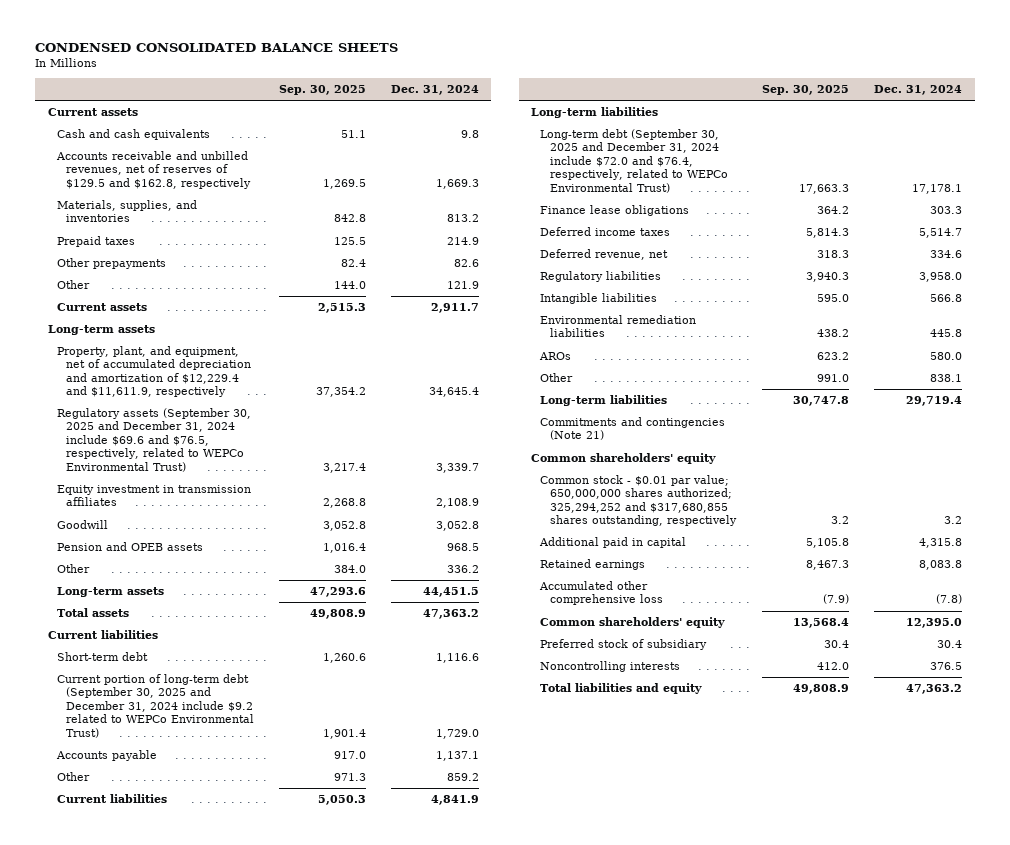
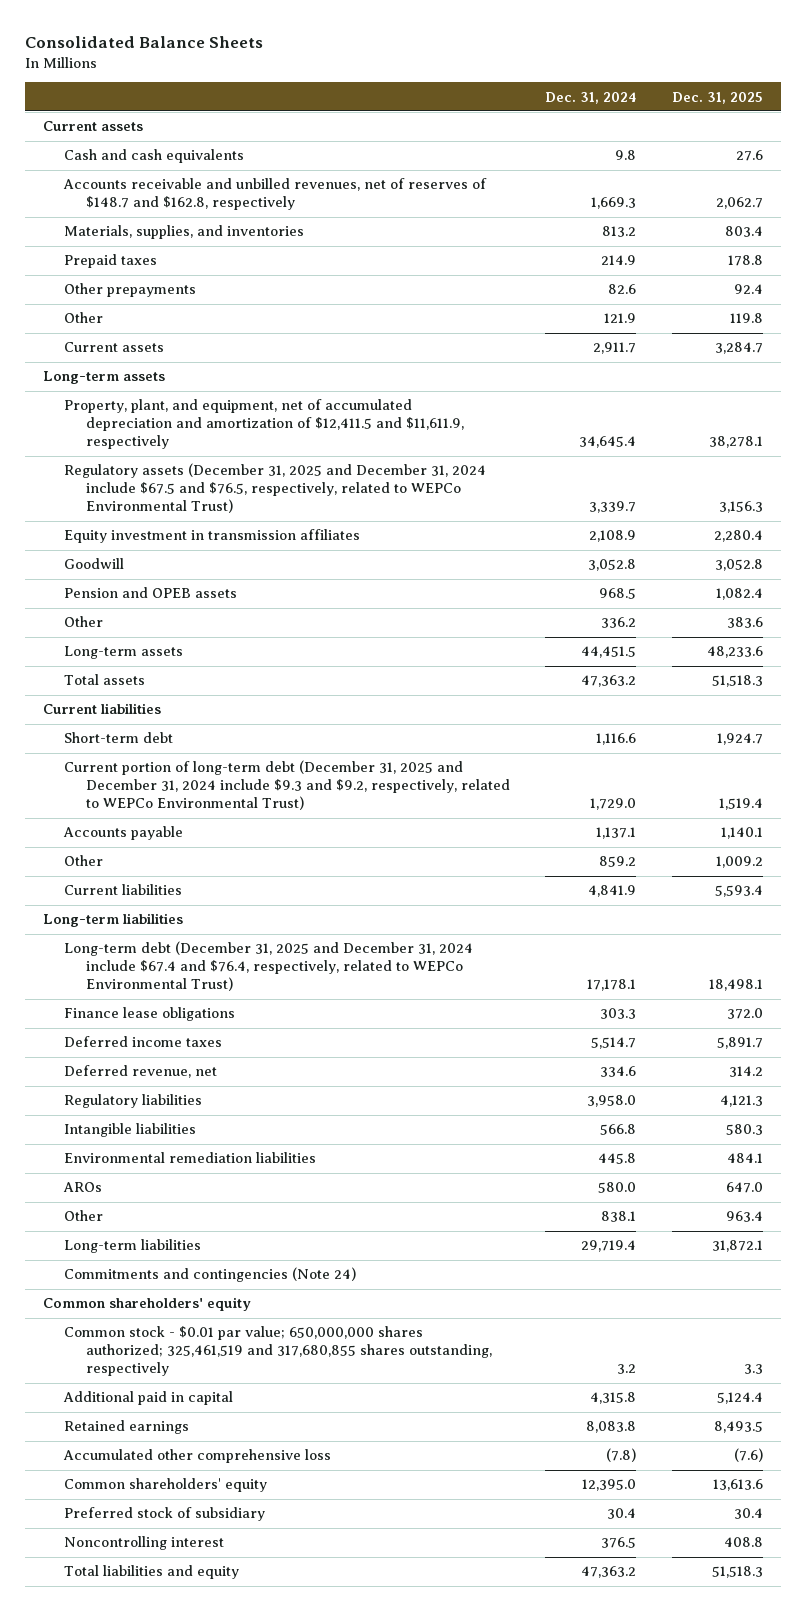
[35,43,399,53] CONDENSED CONSOLIDATED BALANCE SHEETS -> [25,35,264,48] Consolidated Balance Sheets
[278,85,366,96] Sep. 30, 2025 -> none
none -> [672,91,764,104] Dec. 31, 2025
[55,151,252,189] Accounts receivable and unbilled revenues, net of reserves of $129.5 and $162.8, respectively -> [63,178,488,211] Accounts receivable and unbilled revenues, net of reserves of $148.7 and $162.8, respectively
[56,346,252,398] Property, plant, and equipment, net of accumulated depreciation and amortization of $12,229.4 and $11,611.9, respectively -> [64,399,464,450] Property, plant, and equipment, net of accumulated depreciation and amortization of $12,411.5 and $11,611.9, respectively
[56,408,251,472] Regulatory assets (September 30, 2025 and December 31, 2024 include $69.6 and $76.5, respectively, related to WEPCo Environmental Trust) -> [64,463,487,514] Regulatory assets (December 31, 2025 and December 31, 2024 include $67.5 and $76.5, respectively, related to WEPCo Environmental Trust)
[56,674,255,738] Current portion of long-term debt (September 30, 2025 and December 31, 2024 include $9.2 related to WEPCo Environmental Trust) -> [64,760,510,811] Current portion of long-term debt (December 31, 2025 and December 31, 2024 include $9.3 and $9.2, respectively, related to WEPCo Environmental Trust)
[540,129,728,193] Long-term debt (September 30, 2025 and December 31, 2024 include $72.0 and $76.4, respectively, related to WEPCo Environmental Trust) -> [64,941,474,992] Long-term debt (December 31, 2025 and December 31, 2024 include $67.4 and $76.4, respectively, related to WEPCo Environmental Trust)
[540,417,726,441] Commitments and contingencies (Note 21) -> [64,1267,357,1283] Commitments and contingencies (Note 24)
[540,475,737,527] Common stock - $0.01 par value; 650,000,000 shares authorized; 325,294,252 and $317,680,855 shares outstanding, respectively -> [64,1326,492,1377] Common stock - $0.01 par value; 650,000,000 shares authorized; 325,461,519 and 317,680,855 shares outstanding, respectively
[540,661,681,673] Noncontrolling interests -> [64,1536,225,1551] Noncontrolling interest

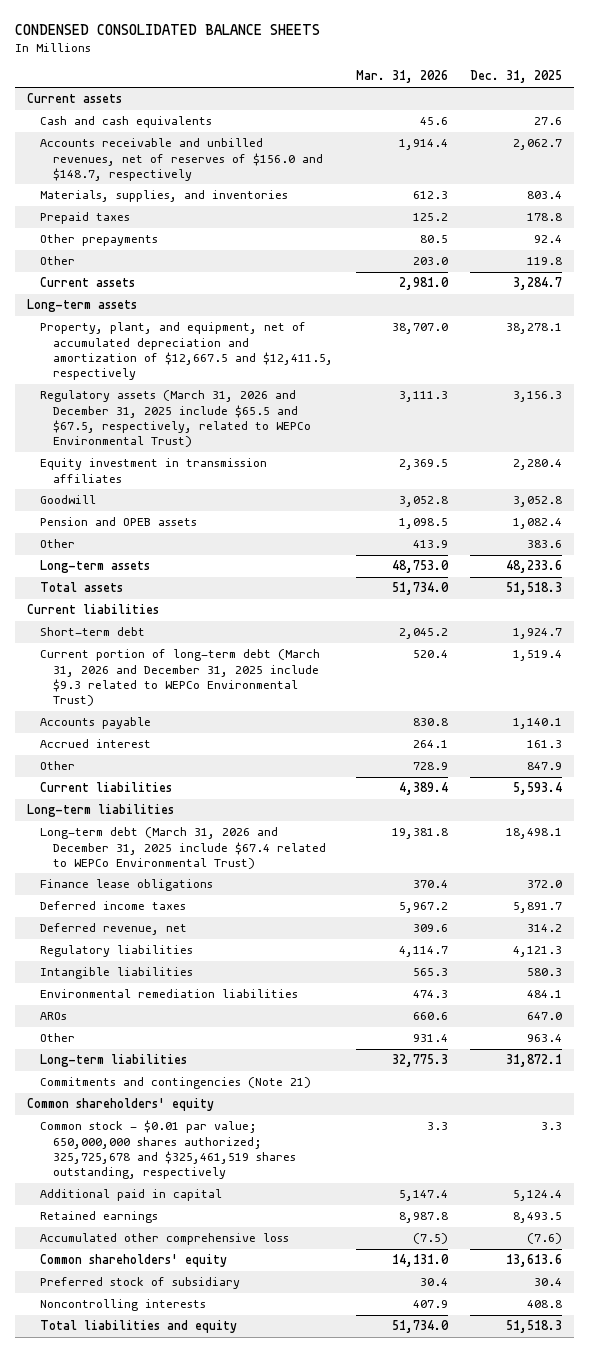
[25,35,264,48] Consolidated Balance Sheets -> [15,24,321,36] CONDENSED CONSOLIDATED BALANCE SHEETS
[545,91,637,104] Dec. 31, 2024 -> none
none -> [355,70,448,84] Mar. 31, 2026
[63,178,488,211] Accounts receivable and unbilled revenues, net of reserves of $148.7 and $162.8, respectively -> [39,138,323,181] Accounts receivable and unbilled revenues, net of reserves of $156.0 and $148.7, respectively
[64,399,464,450] Property, plant, and equipment, net of accumulated depreciation and amortization of $12,411.5 and $11,611.9, respectively -> [39,322,333,380] Property, plant, and equipment, net of accumulated depreciation and amortization of $12,667.5 and $12,411.5, respectively
[64,463,487,514] Regulatory assets (December 31, 2025 and December 31, 2024 include $67.5 and $76.5, respectively, related to WEPCo Environmental Trust) -> [39,390,311,447] Regulatory assets (March 31, 2026 and December 31, 2025 include $65.5 and $67.5, respectively, related to WEPCo Environmental Trust)
[64,760,510,811] Current portion of long-term debt (December 31, 2025 and December 31, 2024 include $9.3 and $9.2, respectively, related to WEPCo Environmental Trust) -> [39,649,320,706] Current portion of long-term debt (March 31, 2026 and December 31, 2025 include $9.3 related to WEPCo Environmental Trust)
none -> [39,739,151,749] Accrued interest
[716,856,764,869] 1,009.2 -> [527,762,563,771] 847.9
[64,941,474,992] Long-term debt (December 31, 2025 and December 31, 2024 include $67.4 and $76.4, respectively, related to WEPCo Environmental Trust) -> [39,827,326,869] Long-term debt (March 31, 2026 and December 31, 2025 include $67.4 related to WEPCo Environmental Trust)
[64,1267,357,1283] Commitments and contingencies (Note 24) -> [39,1077,311,1090] Commitments and contingencies (Note 21)
[64,1326,492,1377] Common stock - $0.01 par value; 650,000,000 shares authorized; 325,461,519 and 317,680,855 shares outstanding, respectively -> [39,1120,296,1179] Common stock - $0.01 par value; 650,000,000 shares authorized; 325,725,678 and $325,461,519 shares outstanding, respectively
[64,1536,225,1551] Noncontrolling interest -> [39,1299,206,1312] Noncontrolling interests

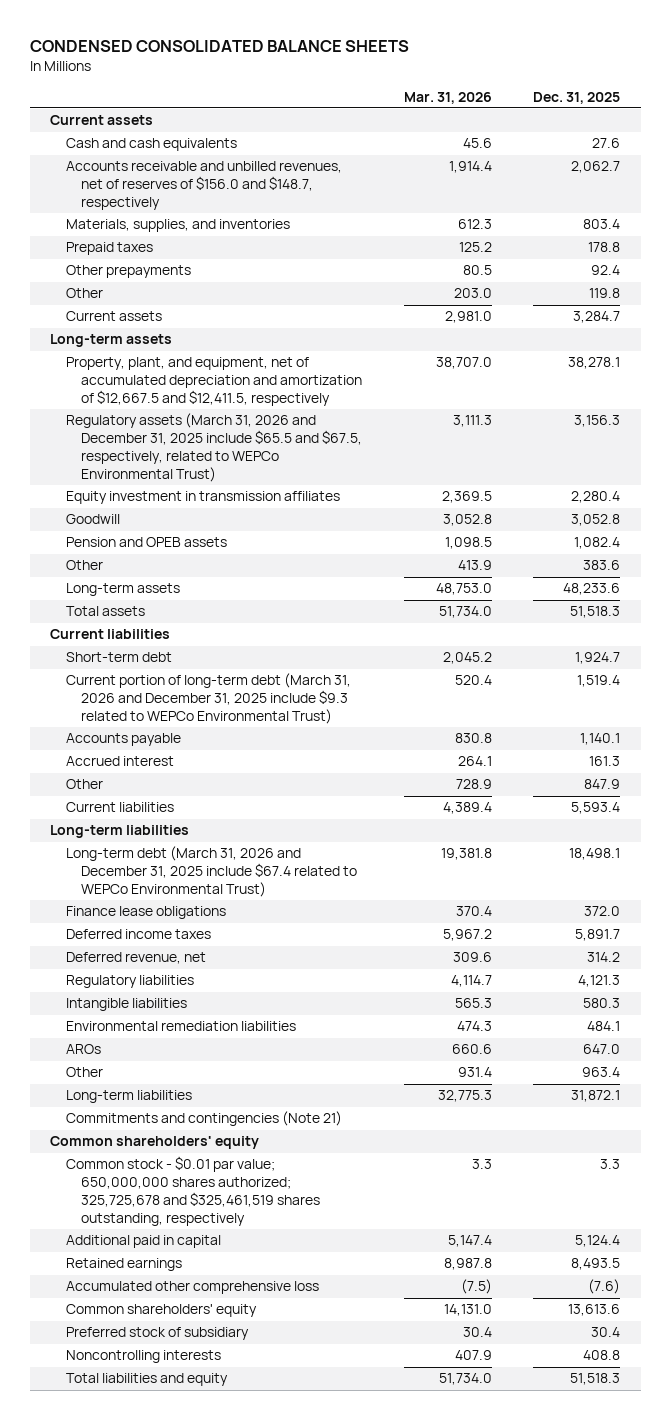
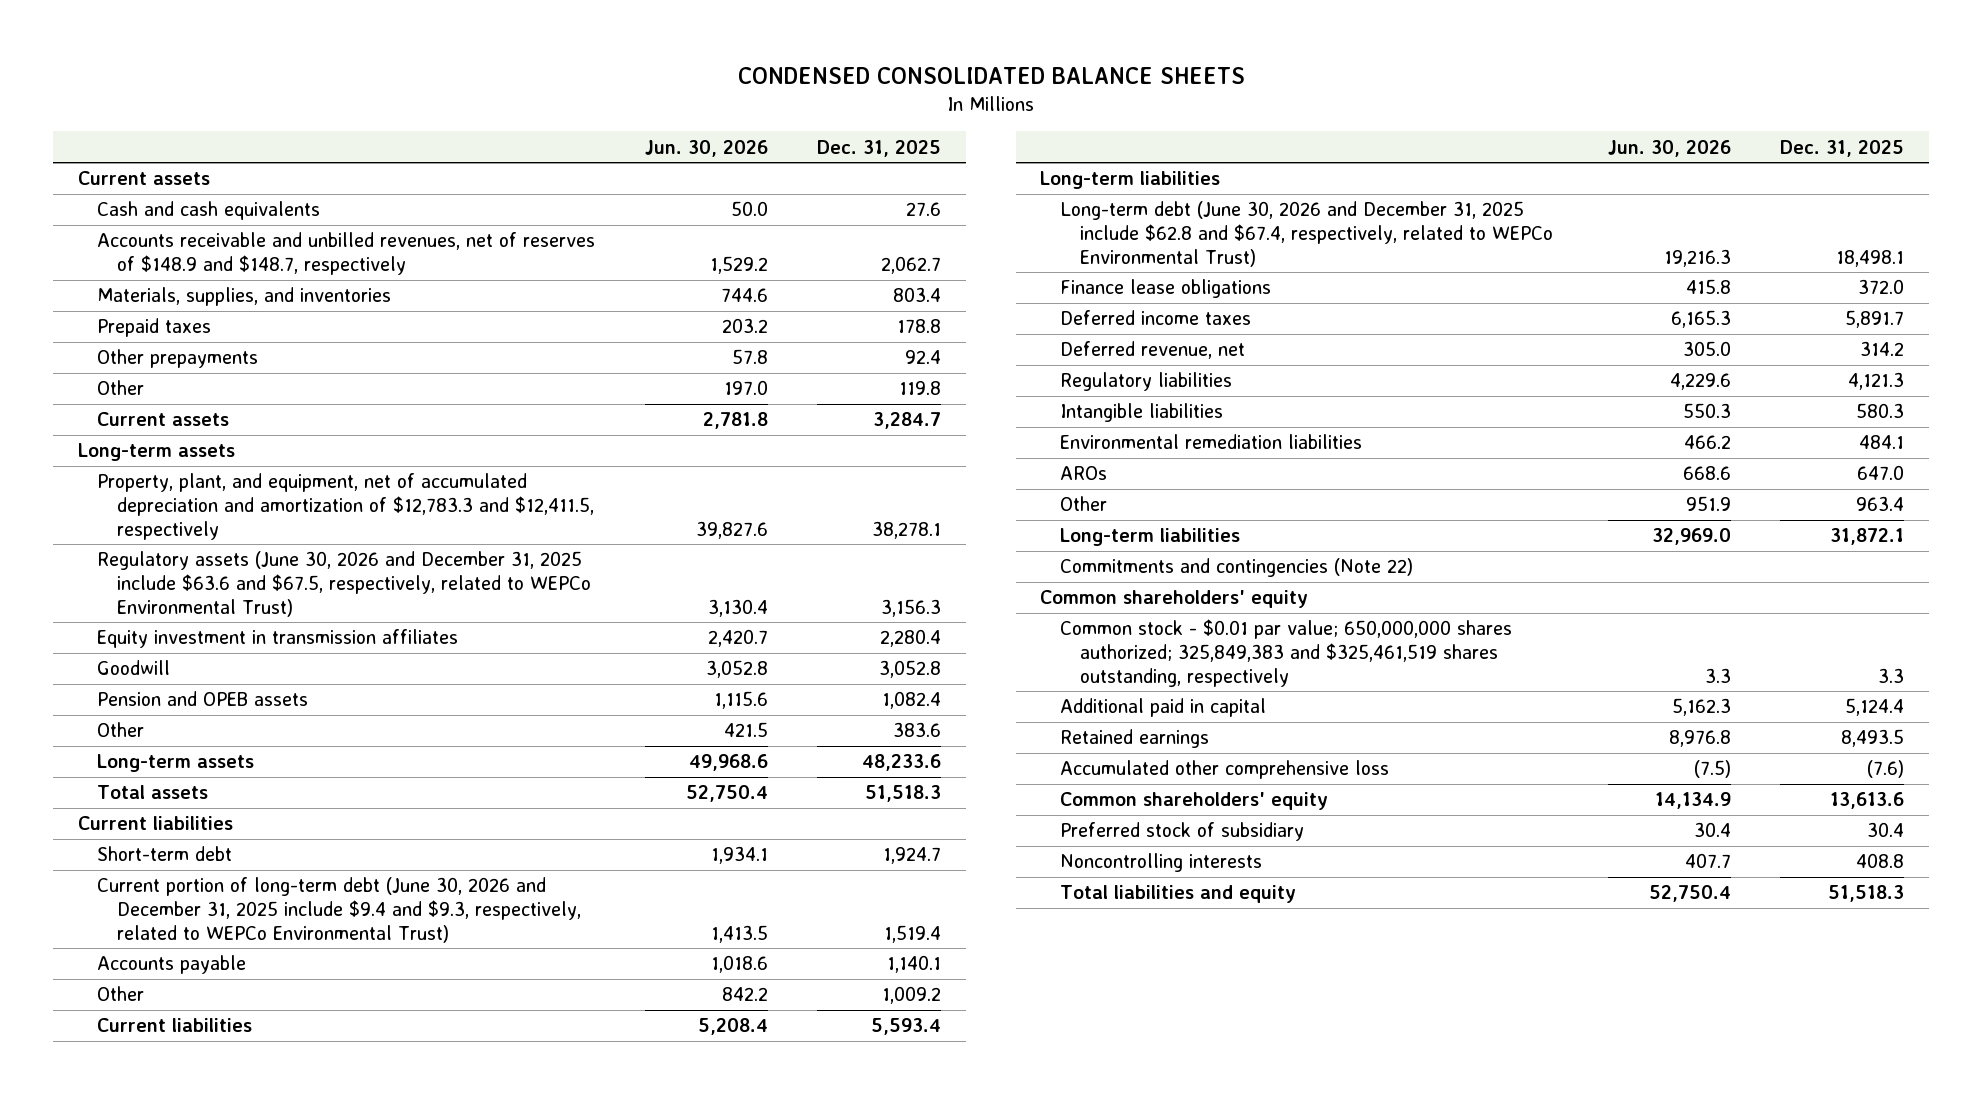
[403,91,492,104] Mar. 31, 2026 -> none
none -> [644,139,768,157] Jun. 30, 2026
[65,161,342,210] Accounts receivable and unbilled revenues, net of reserves of $156.0 and $148.7, respectively -> [97,232,596,275] Accounts receivable and unbilled revenues, net of reserves of $148.9 and $148.7, respectively
[65,357,362,406] Property, plant, and equipment, net of accumulated depreciation and amortization of $12,667.5 and $12,411.5, respectively -> [97,473,595,540] Property, plant, and equipment, net of accumulated depreciation and amortization of $12,783.3 and $12,411.5, respectively
[65,413,362,482] Regulatory assets (March 31, 2026 and December 31, 2025 include $65.5 and $67.5, respectively, related to WEPCo Environmental Trust) -> [97,551,592,617] Regulatory assets (June 30, 2026 and December 31, 2025 include $63.6 and $67.5, respectively, related to WEPCo Environmental Trust)
[65,673,351,724] Current portion of long-term debt (March 31, 2026 and December 31, 2025 include $9.3 related to WEPCo Environmental Trust) -> [97,877,582,943] Current portion of long-term debt (June 30, 2026 and December 31, 2025 include $9.4 and $9.3, respectively, related to WEPCo Environmental Trust)
[65,756,174,767] Accrued interest -> none
[584,779,621,790] 847.9 -> [882,986,942,1005] 1,009.2
[65,846,357,897] Long-term debt (March 31, 2026 and December 31, 2025 include $67.4 related to WEPCo Environmental Trust) -> [1060,201,1554,267] Long-term debt (June 30, 2026 and December 31, 2025 include $62.8 and $67.4, respectively, related to WEPCo Environmental Trust)
[65,1111,342,1127] Commitments and contingencies (Note 21) -> [1060,558,1414,578] Commitments and contingencies (Note 22)
[65,1156,320,1226] Common stock - $0.01 par value; 650,000,000 shares authorized; 325,725,678 and $325,461,519 shares outstanding, respectively -> [1060,619,1513,687] Common stock - $0.01 par value; 650,000,000 shares authorized; 325,849,383 and $325,461,519 shares outstanding, respectively

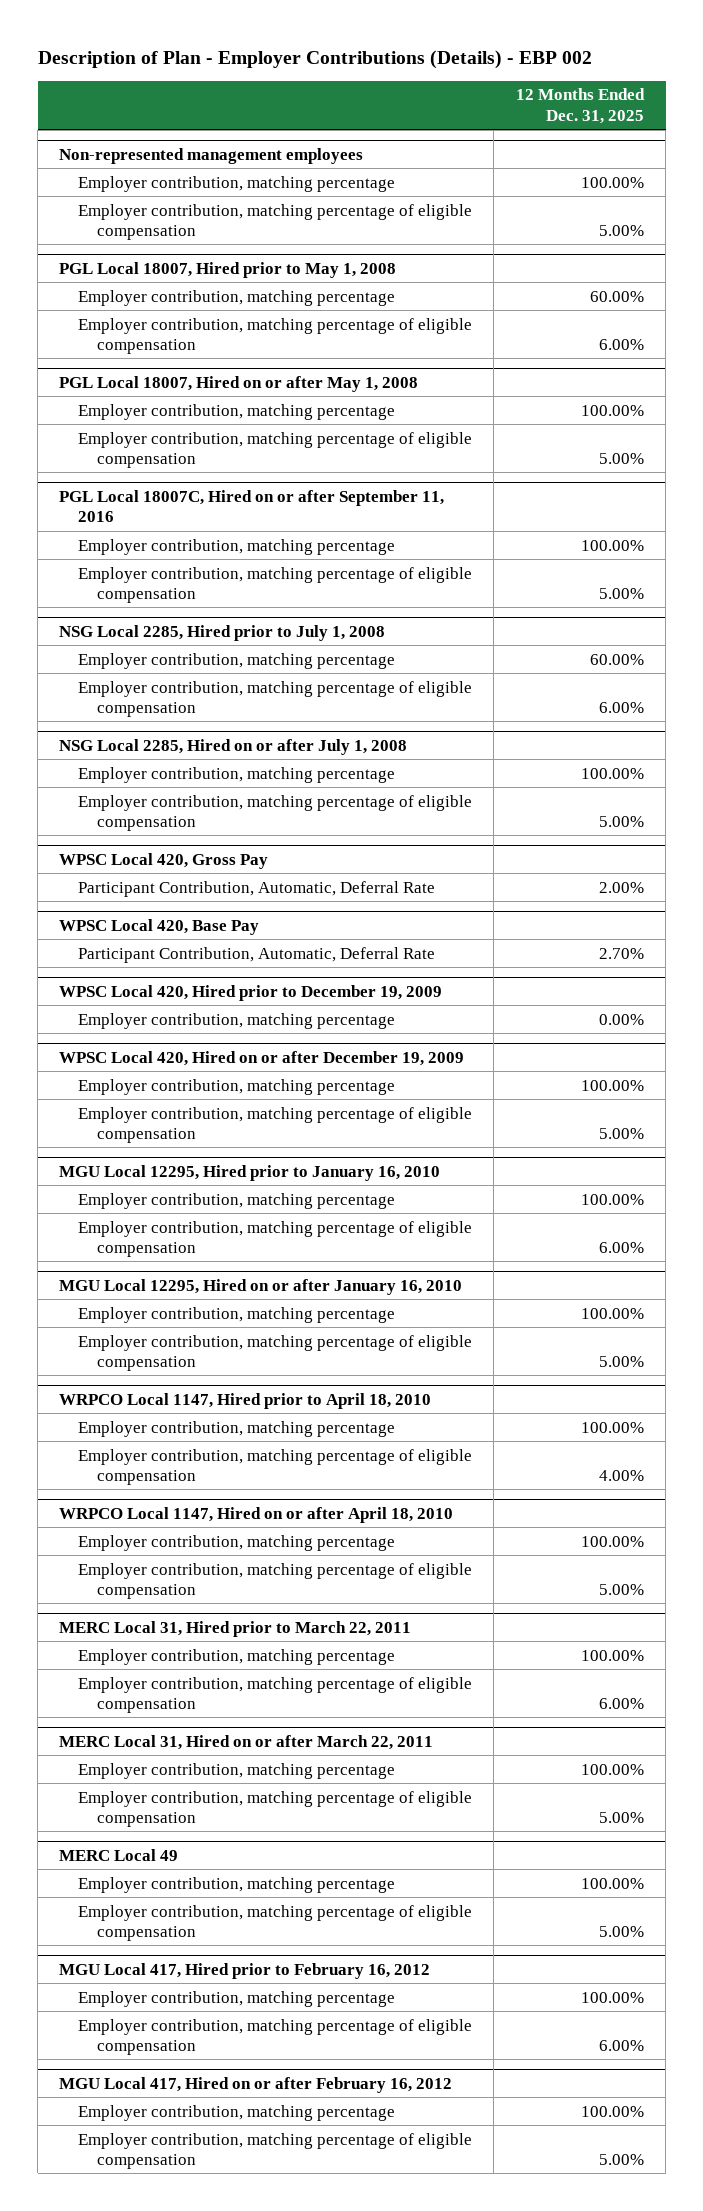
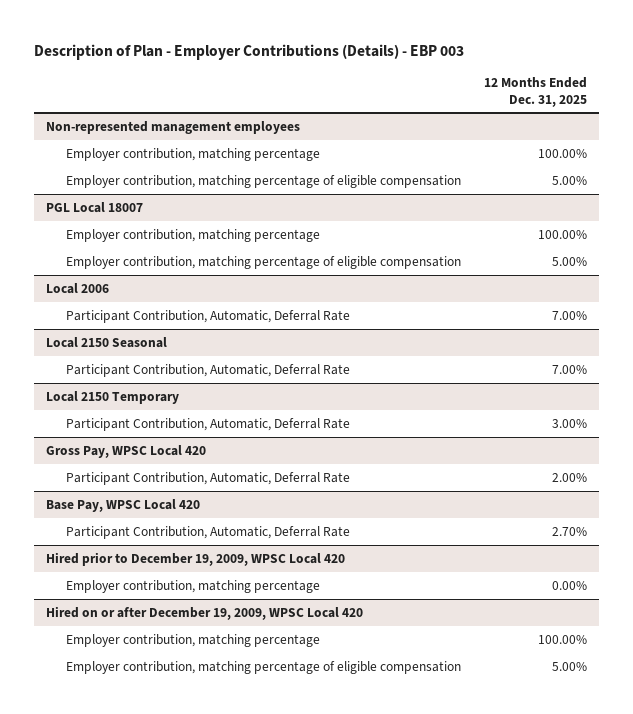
[37,49,592,69] Description of Plan - Employer Contributions (Details) - EBP 002 -> [34,43,465,60] Description of Plan - Employer Contributions (Details) - EBP 003
[59,261,397,278] PGL Local 18007, Hired prior to May 1, 2008 -> none
[77,289,395,306] Employer contribution, matching percentage -> none
[77,317,472,354] Employer contribution, matching percentage of eligible compensation -> none
[59,375,419,392] PGL Local 18007, Hired on or after May 1, 2008 -> none
[77,403,395,420] Employer contribution, matching percentage -> none
[77,431,472,468] Employer contribution, matching percentage of eligible compensation -> none
[59,489,445,523] PGL Local 18007C, Hired on or after September 11, 2016 -> none
[77,538,395,555] Employer contribution, matching percentage -> none
[77,566,472,603] Employer contribution, matching percentage of eligible compensation -> none
[59,624,386,641] NSG Local 2285, Hired prior to July 1, 2008 -> none
[77,652,395,669] Employer contribution, matching percentage -> none
[77,680,472,717] Employer contribution, matching percentage of eligible compensation -> none
[59,738,408,755] NSG Local 2285, Hired on or after July 1, 2008 -> none
none -> [45,201,143,213] PGL Local 18007
none -> [45,282,109,294] Local 2006
none -> [66,309,351,323] Participant Contribution, Automatic, Deferral Rate
none -> [45,336,167,348] Local 2150 Seasonal
none -> [66,363,351,377] Participant Contribution, Automatic, Deferral Rate
none -> [45,390,179,404] Local 2150 Temporary
none -> [66,417,351,431] Participant Contribution, Automatic, Deferral Rate
[59,852,269,869] WPSC Local 420, Gross Pay -> [45,444,206,458] Gross Pay, WPSC Local 420
[59,918,260,935] WPSC Local 420, Base Pay -> [45,498,200,512] Base Pay, WPSC Local 420
[59,984,443,1001] WPSC Local 420, Hired prior to December 19, 2009 -> [45,551,345,566] Hired prior to December 19, 2009, WPSC Local 420
[77,1078,395,1095] Employer contribution, matching percentage -> none
[77,1106,472,1143] Employer contribution, matching percentage of eligible compensation -> none
[59,1164,441,1181] MGU Local 12295, Hired prior to January 16, 2010 -> none
[77,1192,395,1209] Employer contribution, matching percentage -> none
[77,1220,472,1257] Employer contribution, matching percentage of eligible compensation -> none
[59,1278,463,1295] MGU Local 12295, Hired on or after January 16, 2010 -> none
[77,1306,395,1323] Employer contribution, matching percentage -> none
[77,1334,472,1371] Employer contribution, matching percentage of eligible compensation -> none
[59,1392,432,1409] WRPCO Local 1147, Hired prior to April 18, 2010 -> none
[77,1420,395,1437] Employer contribution, matching percentage -> none
[77,1448,472,1485] Employer contribution, matching percentage of eligible compensation -> none
[59,1506,454,1523] WRPCO Local 1147, Hired on or after April 18, 2010 -> none
[77,1534,395,1551] Employer contribution, matching percentage -> none
[77,1562,472,1599] Employer contribution, matching percentage of eligible compensation -> none
[59,1620,412,1637] MERC Local 31, Hired prior to March 22, 2011 -> none
[77,1648,395,1665] Employer contribution, matching percentage -> none
[77,1676,472,1713] Employer contribution, matching percentage of eligible compensation -> none
[59,1734,434,1750] MERC Local 31, Hired on or after March 22, 2011 -> none
[77,1762,395,1779] Employer contribution, matching percentage -> none
[77,1790,472,1827] Employer contribution, matching percentage of eligible compensation -> none
[59,1848,179,1861] MERC Local 49 -> none
[77,1876,395,1893] Employer contribution, matching percentage -> none
[77,1904,472,1941] Employer contribution, matching percentage of eligible compensation -> none
[59,1962,431,1979] MGU Local 417, Hired prior to February 16, 2012 -> none
[77,1990,395,2007] Employer contribution, matching percentage -> none
[77,2018,472,2055] Employer contribution, matching percentage of eligible compensation -> none
[59,2076,453,2093] MGU Local 417, Hired on or after February 16, 2012 -> none
[59,1050,465,1066] WPSC Local 420, Hired on or after December 19, 2009 -> [45,605,363,620] Hired on or after December 19, 2009, WPSC Local 420

